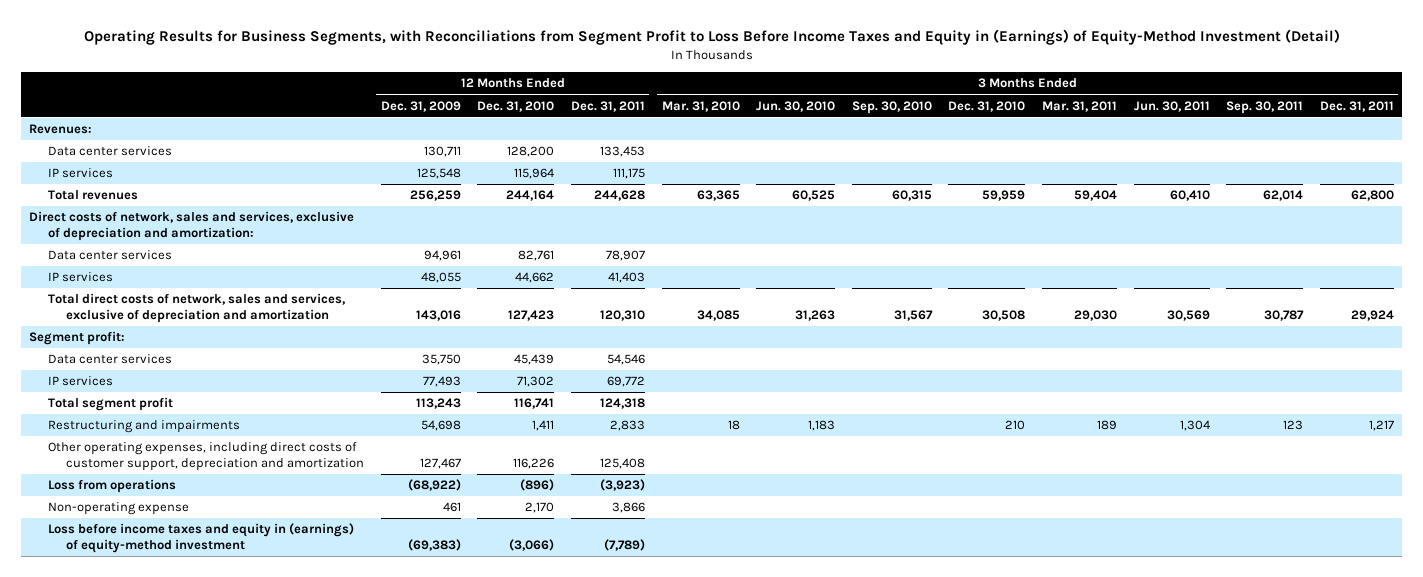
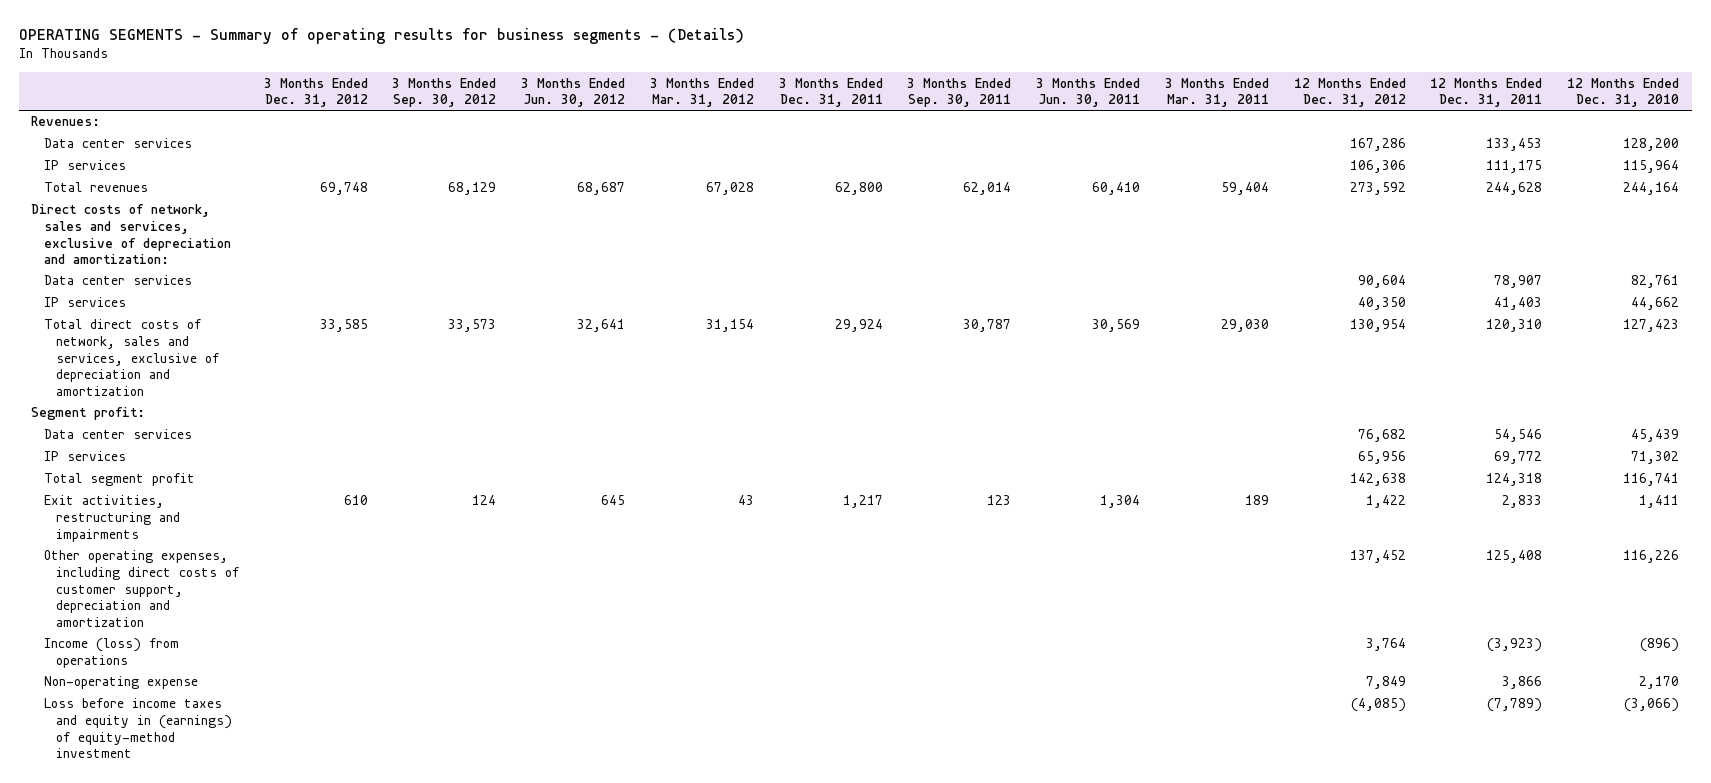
[83,29,1340,46] Operating Results for Business Segments, with Reconciliations from Segment Profit to Loss Before Income Taxes and Equity in (Earnings) of Equity-Method Investment (Detail) -> [18,28,744,45] OPERATING SEGMENTS - Summary of operating results for business segments - (Details)
[380,100,461,112] Dec. 31, 2009 -> none
[661,100,740,112] Mar. 31, 2010 -> none
[756,100,836,112] Jun. 30, 2010 -> none
[851,100,932,114] Sep. 30, 2010 -> none
[948,100,1026,112] Dec. 31, 2010 -> none
none -> [263,77,368,108] 3 Months Ended Dec. 31, 2012
none -> [392,77,497,108] 3 Months Ended Sep. 30, 2012
none -> [521,77,626,108] 3 Months Ended Jun. 30, 2012
none -> [649,77,754,108] 3 Months Ended Mar. 31, 2012
none -> [1293,77,1406,108] 12 Months Ended Dec. 31, 2012
[47,420,240,434] Restructuring and impairments -> [43,495,180,542] Exit activities, restructuring and impairments
[47,479,176,494] Loss from operations -> [43,638,179,669] Income (loss) from operations

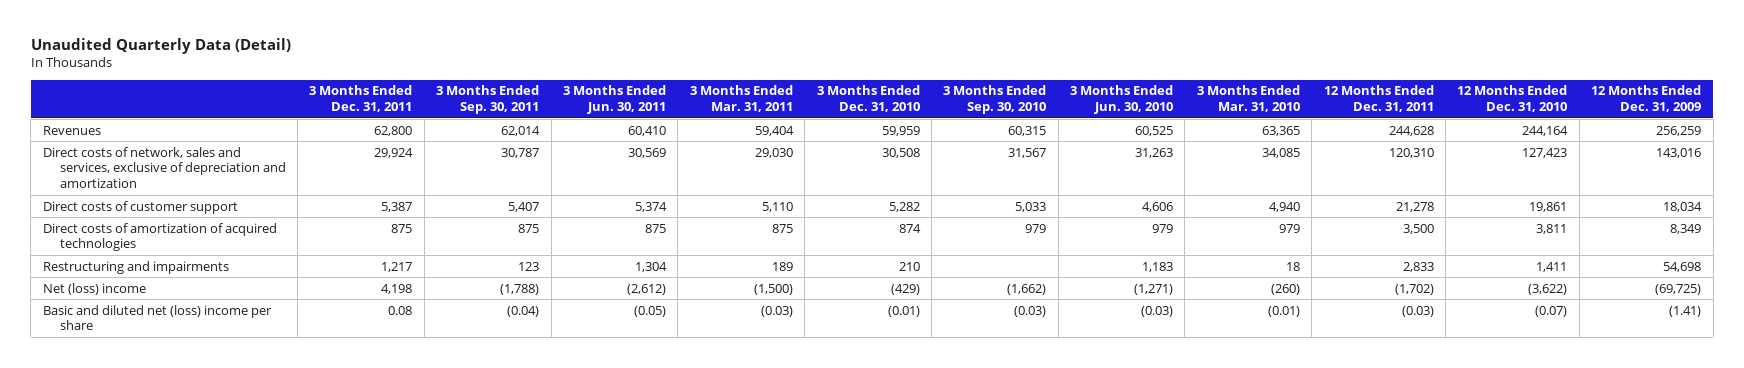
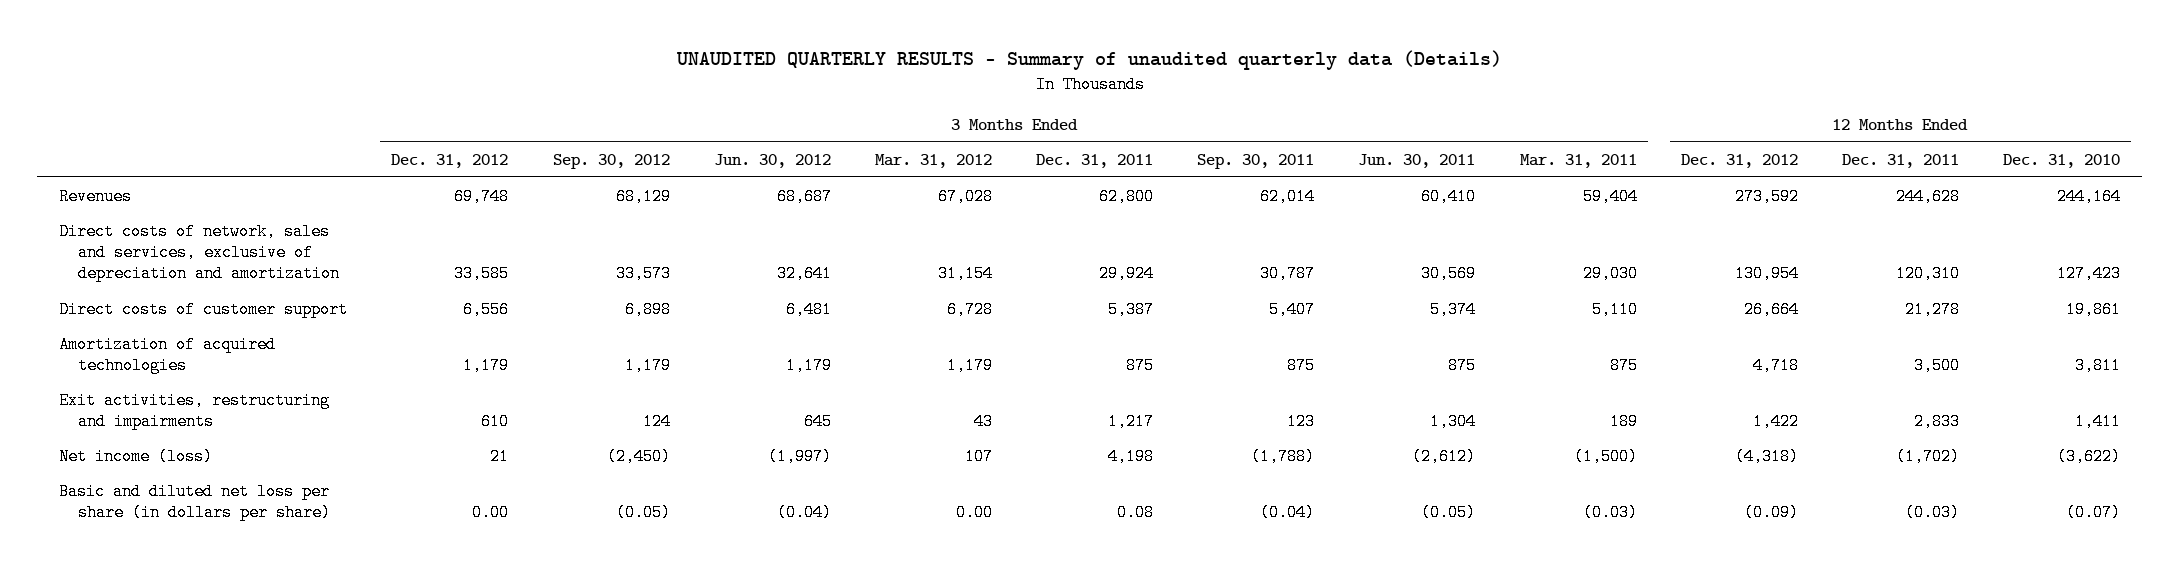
[30,38,291,55] Unaudited Quarterly Data (Detail) -> [675,49,1502,70] UNAUDITED QUARTERLY RESULTS - Summary of unaudited quarterly data (Details)
[816,85,920,112] 3 Months Ended Dec. 31, 2010 -> none
[943,85,1047,114] 3 Months Ended Sep. 30, 2010 -> none
[1070,85,1174,114] 3 Months Ended Jun. 30, 2010 -> none
[1196,85,1300,112] 3 Months Ended Mar. 31, 2010 -> none
[1591,85,1702,112] 12 Months Ended Dec. 31, 2009 -> none
none -> [391,153,509,168] Dec. 31, 2012
none -> [552,153,670,169] Sep. 30, 2012
none -> [713,153,831,168] Jun. 30, 2012
none -> [874,153,992,168] Mar. 31, 2012
none -> [1680,153,1798,168] Dec. 31, 2012
[42,222,277,252] Direct costs of amortization of acquired technologies -> [59,335,277,375] Amortization of acquired technologies
[42,260,229,274] Restructuring and impairments -> [59,391,331,431] Exit activities, restructuring and impairments
[42,282,146,295] Net (loss) income -> [59,447,214,465] Net income (loss)
[42,304,272,331] Basic and diluted net (loss) income per share -> [59,482,332,522] Basic and diluted net loss per share (in dollars per share)

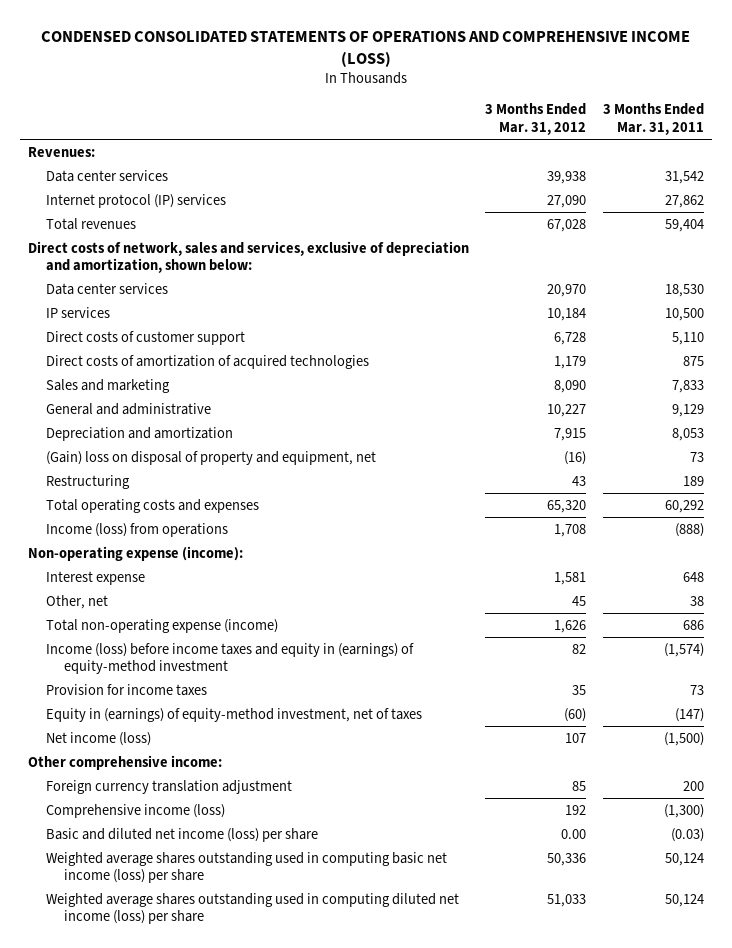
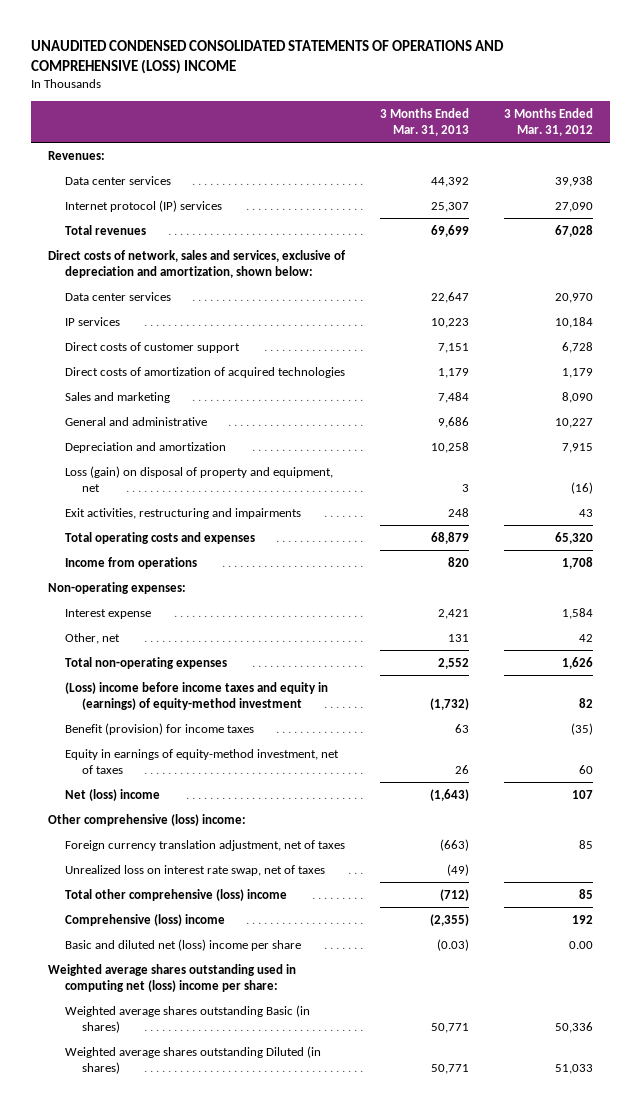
[40,30,690,68] CONDENSED CONSOLIDATED STATEMENTS OF OPERATIONS AND COMPREHENSIVE INCOME (LOSS) -> [31,39,505,74] UNAUDITED CONDENSED CONSOLIDATED STATEMENTS OF OPERATIONS AND COMPREHENSIVE (LOSS) INCOME
[602,103,704,135] 3 Months Ended Mar. 31, 2011 -> none
none -> [380,107,470,136] 3 Months Ended Mar. 31, 2013
[45,474,130,489] Restructuring -> none
[45,450,376,465] (Gain) loss on disposal of property and equipment, net -> [65,465,334,492] Loss (gain) on disposal of property and equipment, net
none -> [65,507,302,519] Exit activities, restructuring and impairments
[45,522,228,537] Income (loss) from operations -> [65,556,198,569] Income from operations
[27,545,243,561] Non-operating expense (income): -> [48,581,187,594] Non-operating expenses:
[554,571,587,585] 1,581 -> [562,607,594,619] 1,584
[572,595,587,606] 45 -> [579,633,594,642] 42
[45,618,278,633] Total non-operating expense (income) -> [65,656,228,669] Total non-operating expenses
[45,642,414,675] Income (loss) before income taxes and equity in (earnings) of equity-method investment -> [65,681,329,710] (Loss) income before income taxes and equity in (earnings) of equity-method investment
[45,683,207,696] Provision for income taxes -> [65,722,255,735] Benefit (provision) for income taxes
[572,684,587,695] 35 -> [571,722,594,735] (35)
[45,707,422,722] Equity in (earnings) of equity-method investment, net of taxes -> [65,748,340,774] Equity in earnings of equity-method investment, net of taxes
[564,707,587,722] (60) -> [579,764,594,774] 60
[45,731,151,746] Net income (loss) -> [65,788,161,801] Net (loss) income
[27,754,222,770] Other comprehensive income: -> [48,813,247,826] Other comprehensive (loss) income:
[45,779,292,794] Foreign currency translation adjustment -> [65,839,346,851] Foreign currency translation adjustment, net of taxes
none -> [65,864,326,876] Unrealized loss on interest rate swap, net of taxes
none -> [65,888,288,901] Total other comprehensive (loss) income
[45,803,225,818] Comprehensive income (loss) -> [65,913,226,926] Comprehensive (loss) income
[45,827,318,842] Basic and diluted net income (loss) per share -> [65,938,302,951] Basic and diluted net (loss) income per share
none -> [48,963,297,992] Weighted average shares outstanding used in computing net (loss) income per share:
[45,851,447,884] Weighted average shares outstanding used in computing basic net income (loss) per share -> [65,1004,311,1033] Weighted average shares outstanding Basic (in shares)
[45,892,459,925] Weighted average shares outstanding used in computing diluted net income (loss) per share -> [65,1045,322,1074] Weighted average shares outstanding Diluted (in shares)

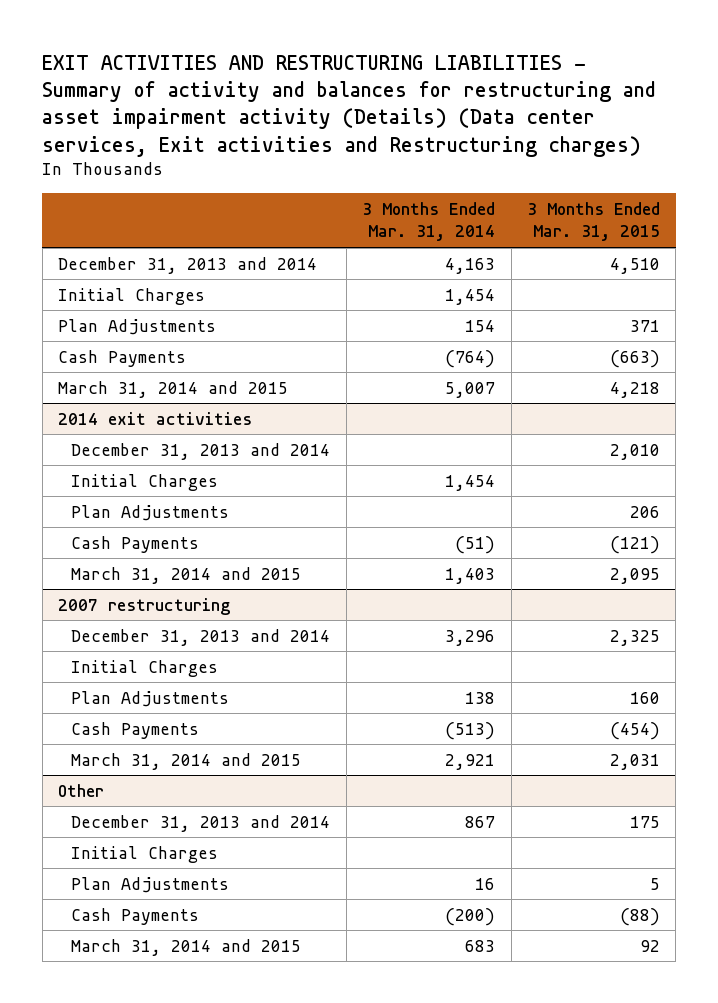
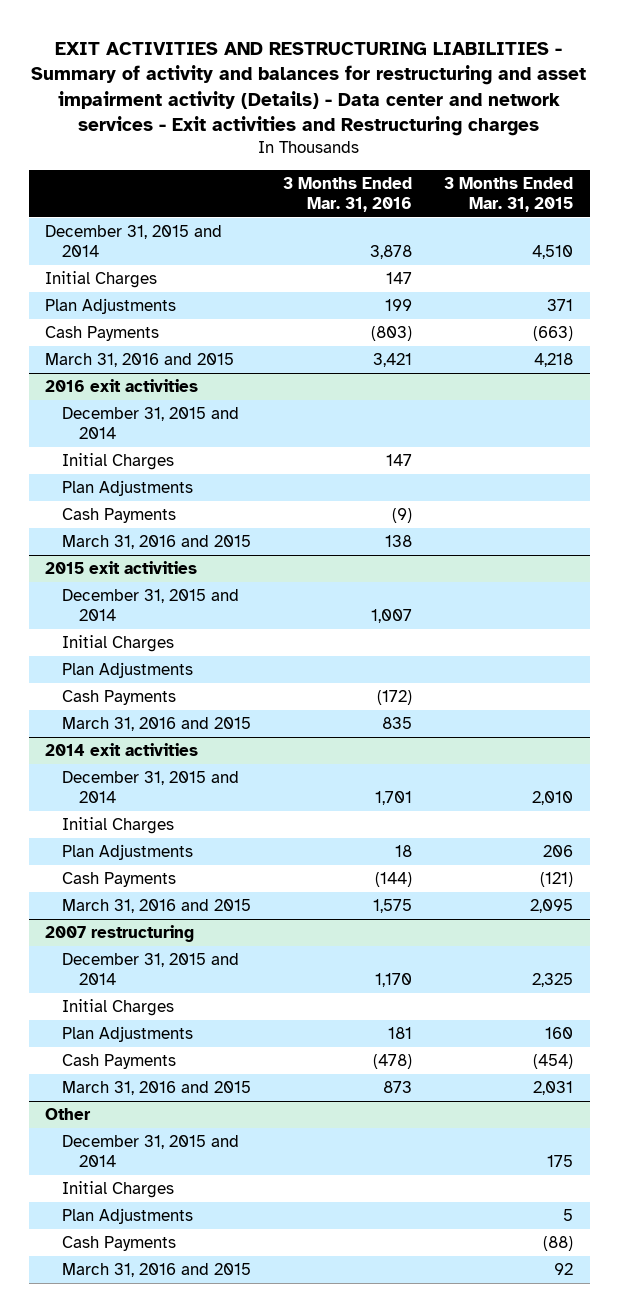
[42,54,657,157] EXIT ACTIVITIES AND RESTRUCTURING LIABILITIES - Summary of activity and balances for restructuring and asset impairment activity (Details) (Data center services, Exit activities and Restructuring charges) -> [31,41,587,137] EXIT ACTIVITIES AND RESTRUCTURING LIABILITIES - Summary of activity and balances for restructuring and asset impairment activity (Details) - Data center and network services - Exit activities and Restructuring charges
[362,201,496,242] 3 Months Ended Mar. 31, 2014 -> none
none -> [283,176,413,212] 3 Months Ended Mar. 31, 2016
[58,256,318,274] December 31, 2013 and 2014 -> [45,225,223,257] December 31, 2015 and 2014
[58,380,289,398] March 31, 2014 and 2015 -> [45,353,235,368] March 31, 2016 and 2015
none -> [45,379,199,393] 2016 exit activities
none -> [62,407,240,439] December 31, 2015 and 2014
none -> [62,453,175,471] Initial Charges
none -> [62,480,194,497] Plan Adjustments
none -> [62,508,177,524] Cash Payments
none -> [62,535,252,550] March 31, 2016 and 2015
none -> [45,561,198,575] 2015 exit activities
none -> [62,589,240,621] December 31, 2015 and 2014
none -> [62,635,175,653] Initial Charges
none -> [62,662,194,679] Plan Adjustments
none -> [62,690,177,706] Cash Payments
none -> [62,717,252,732] March 31, 2016 and 2015
[71,442,331,460] December 31, 2013 and 2014 -> [62,771,240,803] December 31, 2015 and 2014
[71,566,302,584] March 31, 2014 and 2015 -> [62,899,252,914] March 31, 2016 and 2015
[71,628,331,646] December 31, 2013 and 2014 -> [62,953,240,985] December 31, 2015 and 2014
[71,752,302,770] March 31, 2014 and 2015 -> [62,1081,252,1096] March 31, 2016 and 2015
[71,814,331,832] December 31, 2013 and 2014 -> [62,1135,240,1167] December 31, 2015 and 2014
[71,938,302,956] March 31, 2014 and 2015 -> [62,1263,252,1278] March 31, 2016 and 2015

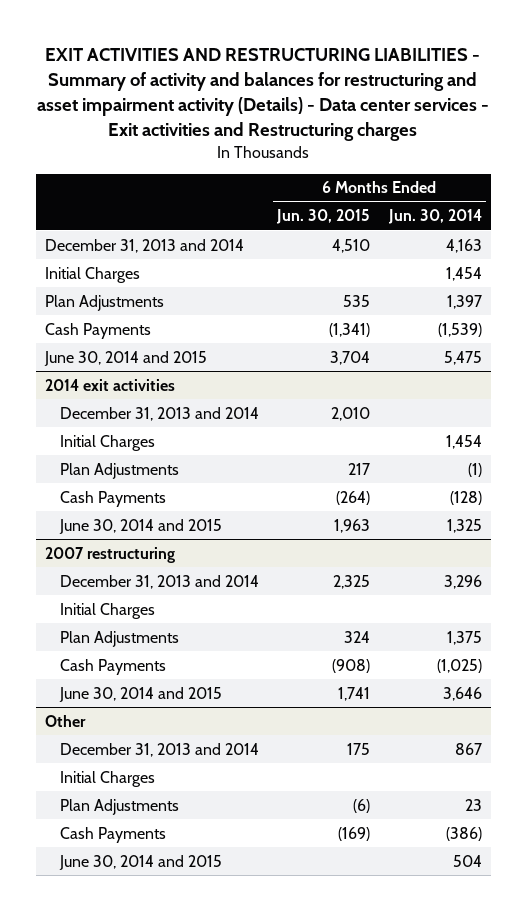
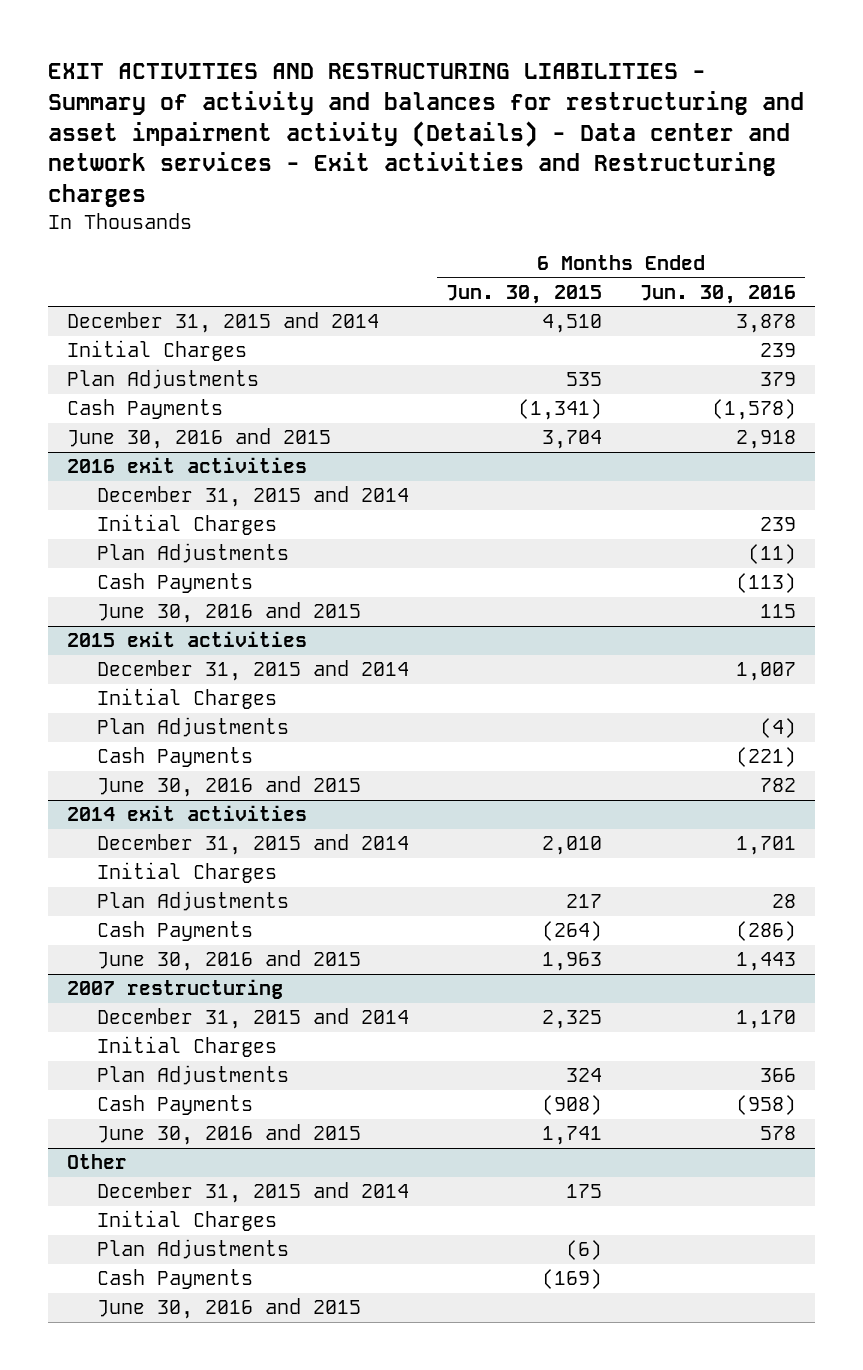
[37,48,490,142] EXIT ACTIVITIES AND RESTRUCTURING LIABILITIES - Summary of activity and balances for restructuring and asset impairment activity (Details) - Data center services - Exit activities and Restructuring charges -> [48,63,805,208] EXIT ACTIVITIES AND RESTRUCTURING LIABILITIES - Summary of activity and balances for restructuring and asset impairment activity (Details) - Data center and network services - Exit activities and Restructuring charges
[387,209,482,225] Jun. 30, 2014 -> none
none -> [639,284,796,304] Jun. 30, 2016
[45,238,245,253] December 31, 2013 and 2014 -> [67,312,380,334] December 31, 2015 and 2014
[44,350,208,366] June 30, 2014 and 2015 -> [67,428,332,450] June 30, 2016 and 2015
none -> [67,457,308,474] 2016 exit activities
none -> [96,486,409,508] December 31, 2015 and 2014
none -> [96,514,277,536] Initial Charges
none -> [96,543,289,564] Plan Adjustments
none -> [96,573,253,594] Cash Payments
none -> [96,602,361,624] June 30, 2016 and 2015
none -> [67,631,308,648] 2015 exit activities
none -> [96,660,409,682] December 31, 2015 and 2014
none -> [96,688,277,710] Initial Charges
none -> [96,717,289,738] Plan Adjustments
none -> [96,747,253,768] Cash Payments
none -> [96,776,361,798] June 30, 2016 and 2015
[60,406,260,421] December 31, 2013 and 2014 -> [96,834,409,856] December 31, 2015 and 2014
[59,518,223,534] June 30, 2014 and 2015 -> [96,950,361,972] June 30, 2016 and 2015
[60,574,260,589] December 31, 2013 and 2014 -> [96,1008,409,1030] December 31, 2015 and 2014
[59,686,223,702] June 30, 2014 and 2015 -> [96,1124,361,1146] June 30, 2016 and 2015
[60,742,260,757] December 31, 2013 and 2014 -> [96,1182,409,1204] December 31, 2015 and 2014
[59,854,223,870] June 30, 2014 and 2015 -> [96,1298,361,1320] June 30, 2016 and 2015

